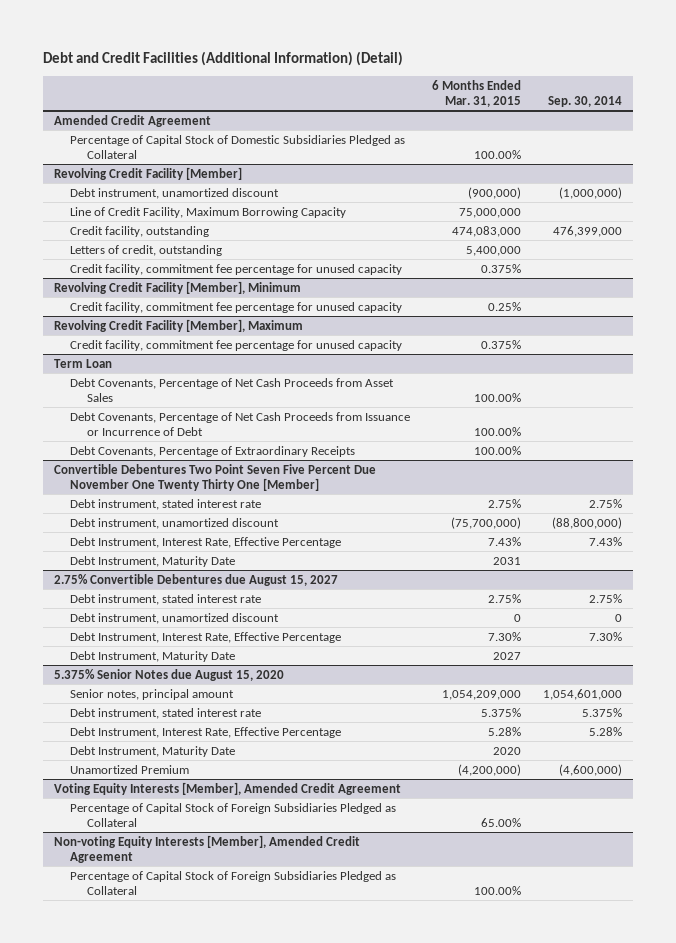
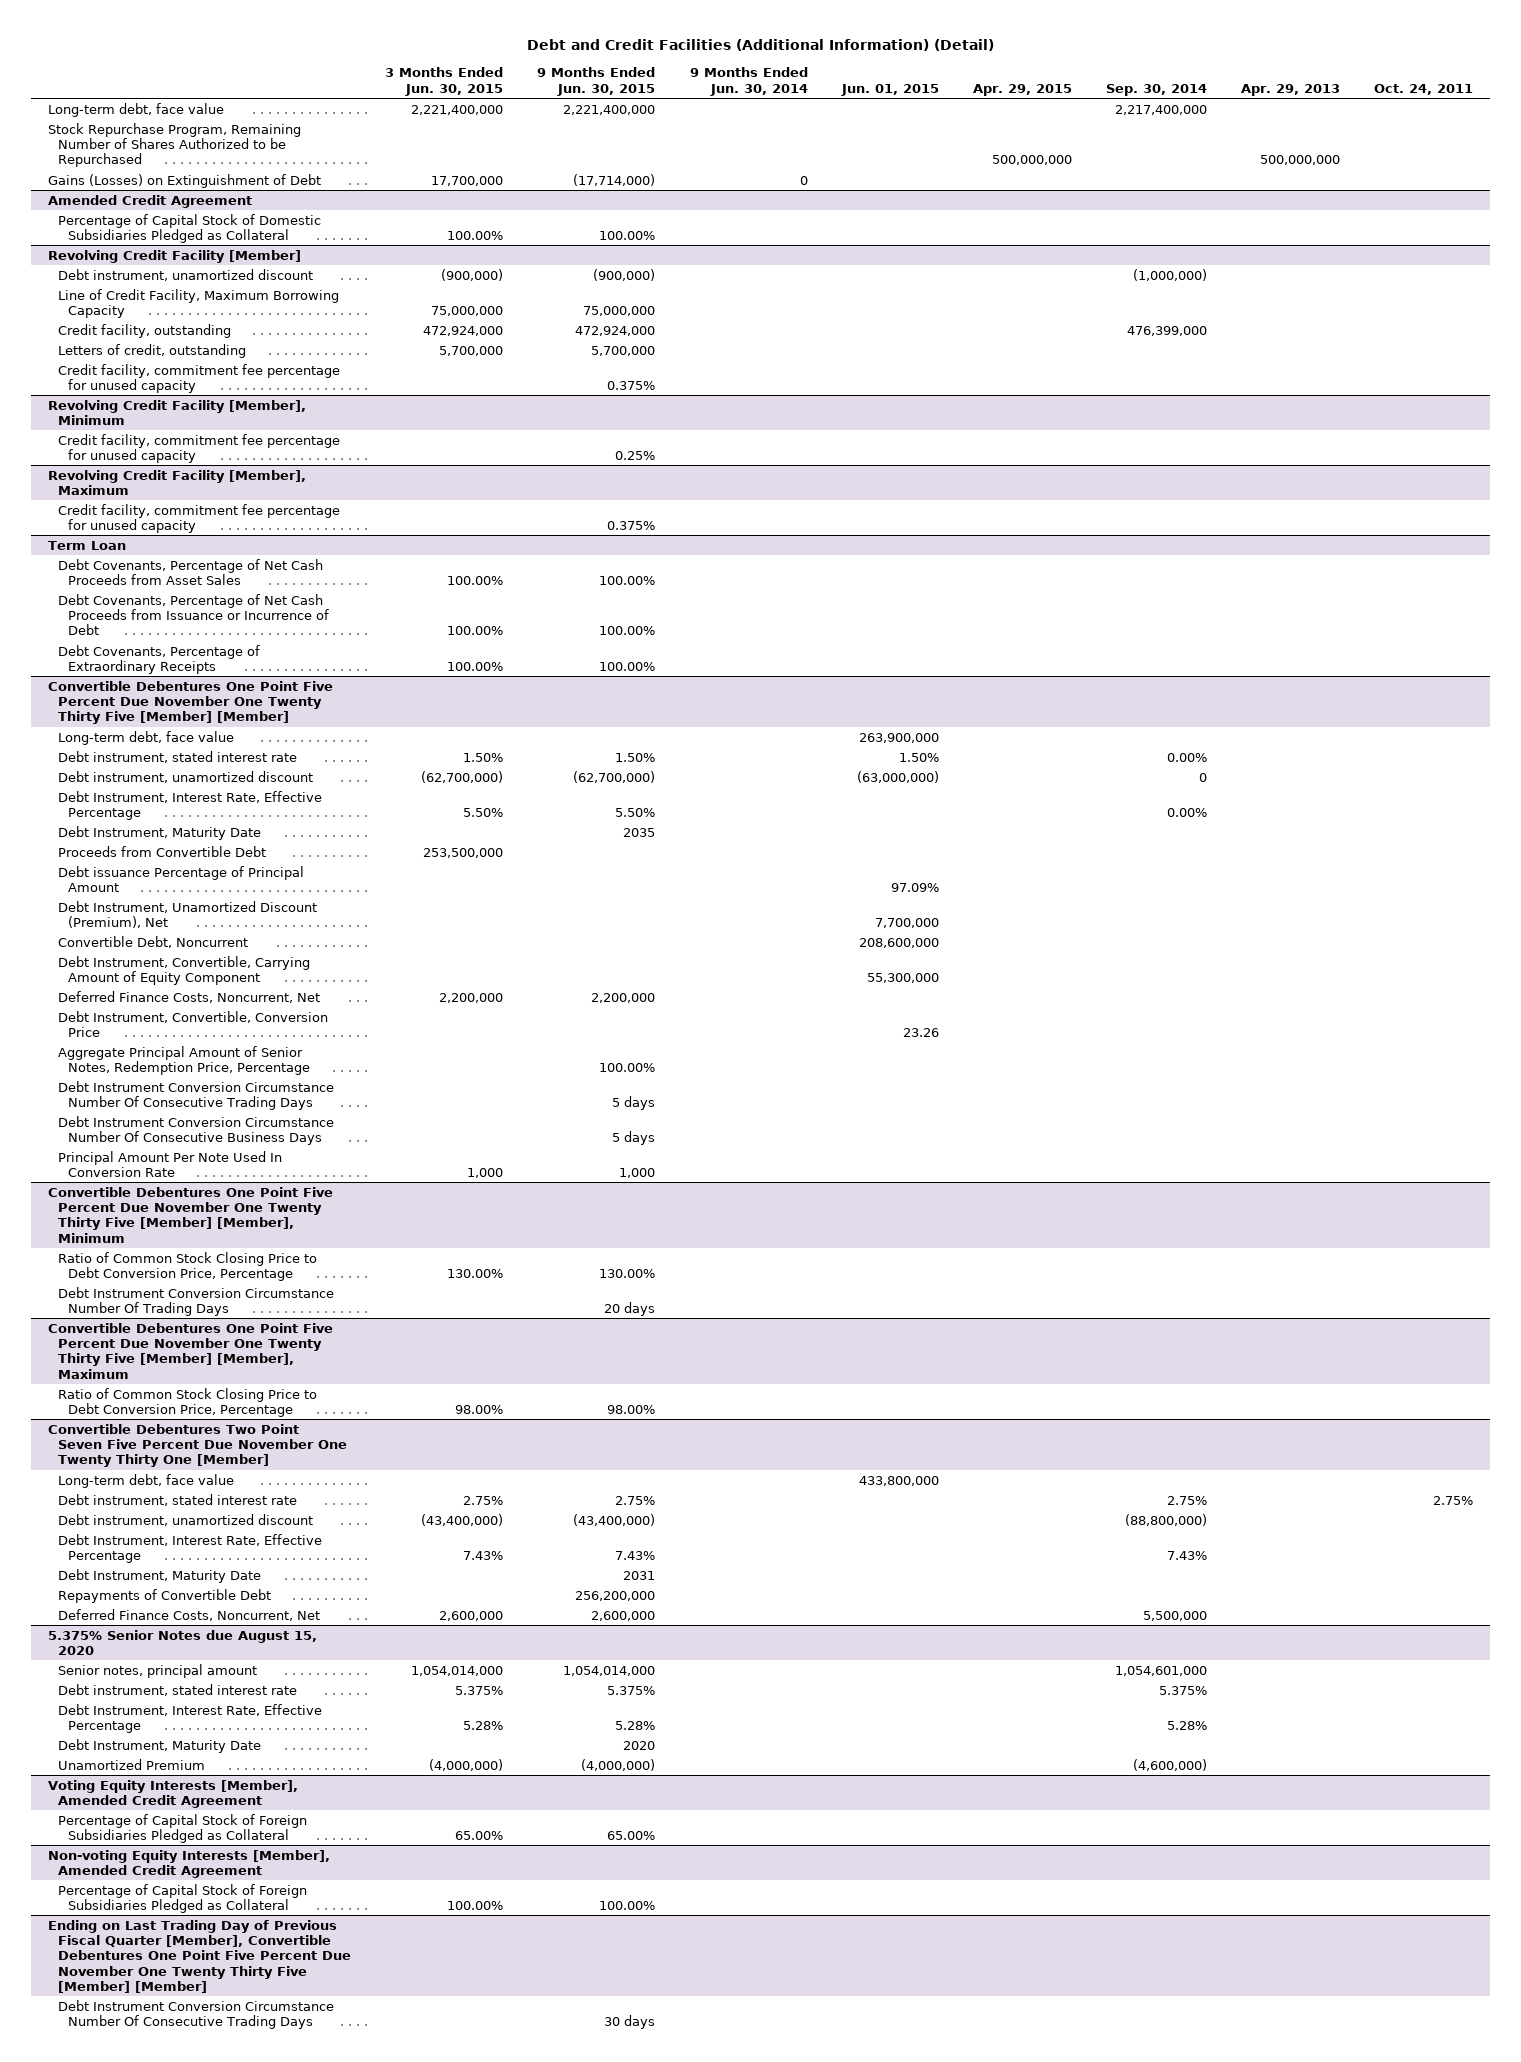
[432,79,522,107] 6 Months Ended Mar. 31, 2015 -> none
none -> [385,67,504,96] 3 Months Ended Jun. 30, 2015
none -> [537,67,656,96] 9 Months Ended Jun. 30, 2015
none -> [689,67,808,96] 9 Months Ended Jun. 30, 2014
none -> [840,83,939,96] Jun. 01, 2015
none -> [972,83,1072,96] Apr. 29, 2015
none -> [1241,83,1341,96] Apr. 29, 2013
none -> [1374,83,1474,95] Oct. 24, 2011
none -> [48,102,225,117] Long-term debt, face value
none -> [48,122,302,168] Stock Repurchase Program, Remaining Number of Shares Authorized to be Repurchased
none -> [48,173,322,188] Gains (Losses) on Extinguishment of Debt
none -> [48,680,334,725] Convertible Debentures One Point Five Percent Due November One Twenty Thirty Five [Member] [Member]
none -> [58,730,235,745] Long-term debt, face value
none -> [58,750,298,763] Debt instrument, stated interest rate
none -> [58,770,314,783] Debt instrument, unamortized discount
none -> [58,790,323,820] Debt Instrument, Interest Rate, Effective Percentage
none -> [58,825,262,840] Debt Instrument, Maturity Date
none -> [58,845,267,857] Proceeds from Convertible Debt
none -> [58,865,305,892] Debt issuance Percentage of Principal Amount
none -> [58,900,318,928] Debt Instrument, Unamortized Discount (Premium), Net
none -> [58,935,249,948] Convertible Debt, Noncurrent
none -> [58,955,311,985] Debt Instrument, Convertible, Carrying Amount of Equity Component
none -> [58,990,321,1003] Deferred Finance Costs, Noncurrent, Net
none -> [58,1010,329,1037] Debt Instrument, Convertible, Conversion Price
none -> [58,1045,311,1075] Aggregate Principal Amount of Senior Notes, Redemption Price, Percentage
none -> [58,1080,335,1110] Debt Instrument Conversion Circumstance Number Of Consecutive Trading Days
none -> [58,1115,335,1145] Debt Instrument Conversion Circumstance Number Of Consecutive Business Days
none -> [58,1150,283,1177] Principal Amount Per Note Used In Conversion Rate
none -> [48,1186,334,1243] Convertible Debentures One Point Five Percent Due November One Twenty Thirty Five [Member] [Member], Minimum
none -> [58,1251,318,1281] Ratio of Common Stock Closing Price to Debt Conversion Price, Percentage
none -> [58,1286,335,1316] Debt Instrument Conversion Circumstance Number Of Trading Days
none -> [48,1322,334,1379] Convertible Debentures One Point Five Percent Due November One Twenty Thirty Five [Member] [Member], Maximum
none -> [58,1387,318,1417] Ratio of Common Stock Closing Price to Debt Conversion Price, Percentage
none -> [58,1473,235,1488] Long-term debt, face value
[53,573,338,586] 2.75% Convertible Debentures due August 15, 2027 -> none
[70,593,262,605] Debt instrument, stated interest rate -> none
[70,612,280,624] Debt instrument, unamortized discount -> none
[70,631,342,643] Debt Instrument, Interest Rate, Effective Percentage -> none
[70,650,236,662] Debt Instrument, Maturity Date -> none
none -> [58,1588,272,1603] Repayments of Convertible Debt
none -> [58,1608,321,1621] Deferred Finance Costs, Noncurrent, Net
none -> [48,1919,352,1993] Ending on Last Trading Day of Previous Fiscal Quarter [Member], Convertible Debentures One Point Five Percent Due November One Twenty Thirty Five [Member] [Member]
none -> [58,1999,335,2029] Debt Instrument Conversion Circumstance Number Of Consecutive Trading Days

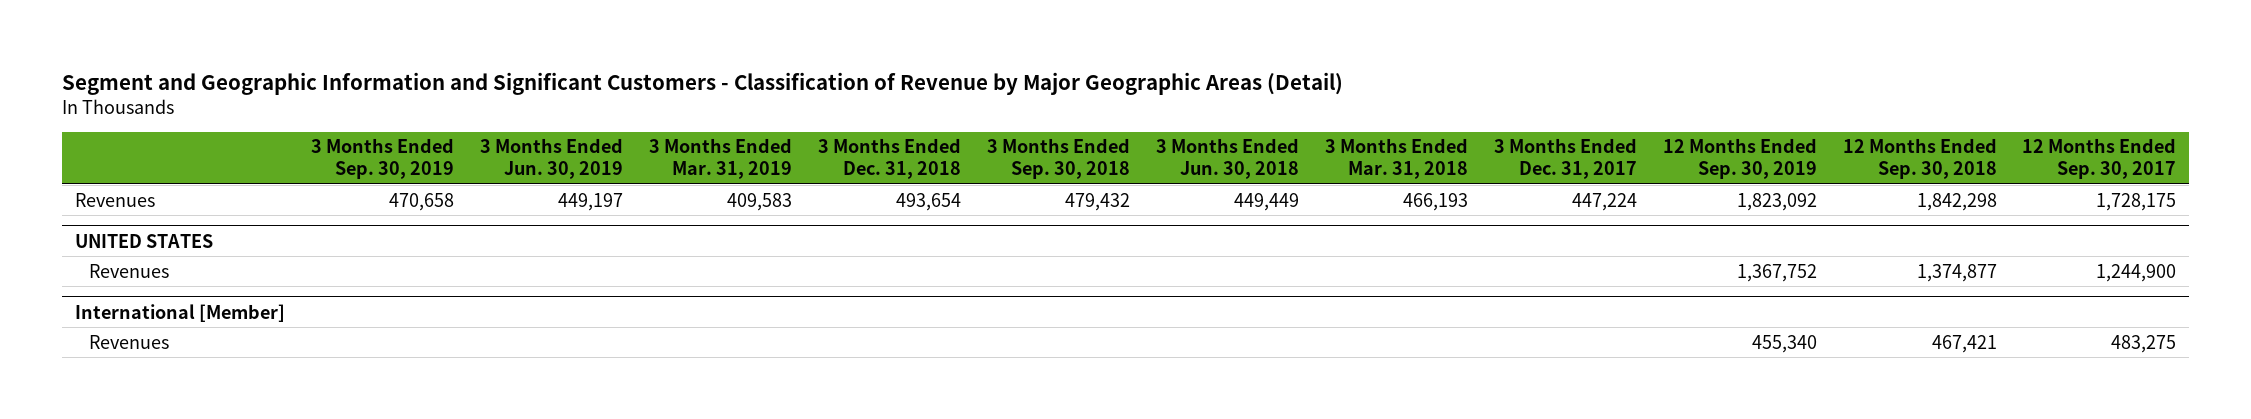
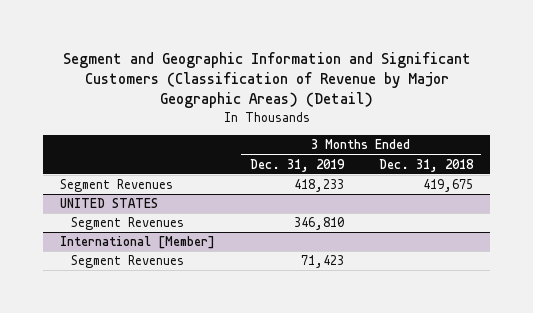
[62,71,1344,95] Segment and Geographic Information and Significant Customers - Classification of Revenue by Major Geographic Areas (Detail) -> [62,51,471,109] Segment and Geographic Information and Significant Customers (Classification of Revenue by Major Geographic Areas) (Detail)
[310,138,454,180] 3 Months Ended Sep. 30, 2019 -> none
[479,138,623,180] 3 Months Ended Jun. 30, 2019 -> none
[648,138,792,180] 3 Months Ended Mar. 31, 2019 -> none
[986,138,1130,180] 3 Months Ended Sep. 30, 2018 -> none
[1155,138,1299,180] 3 Months Ended Jun. 30, 2018 -> none
[1324,138,1468,180] 3 Months Ended Mar. 31, 2018 -> none
[1493,138,1637,180] 3 Months Ended Dec. 31, 2017 -> none
[1662,138,1817,180] 12 Months Ended Sep. 30, 2019 -> none
[1842,138,1997,180] 12 Months Ended Sep. 30, 2018 -> none
[2022,138,2177,180] 12 Months Ended Sep. 30, 2017 -> none
none -> [250,158,346,172] Dec. 31, 2019
[74,192,155,207] Revenues -> [60,179,174,193] Segment Revenues
[895,192,961,211] 493,654 -> [422,179,473,193] 419,675
[88,263,169,278] Revenues -> [71,217,185,231] Segment Revenues
[88,334,169,349] Revenues -> [71,255,185,269] Segment Revenues

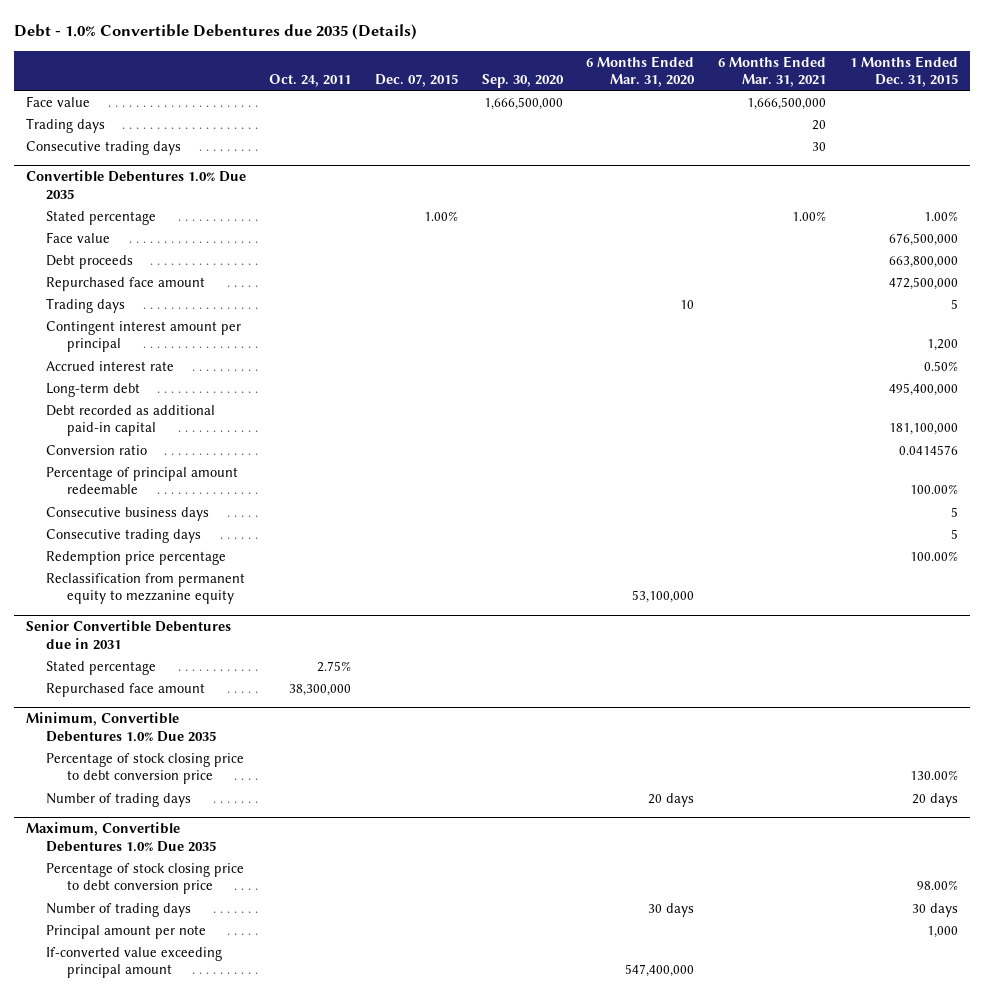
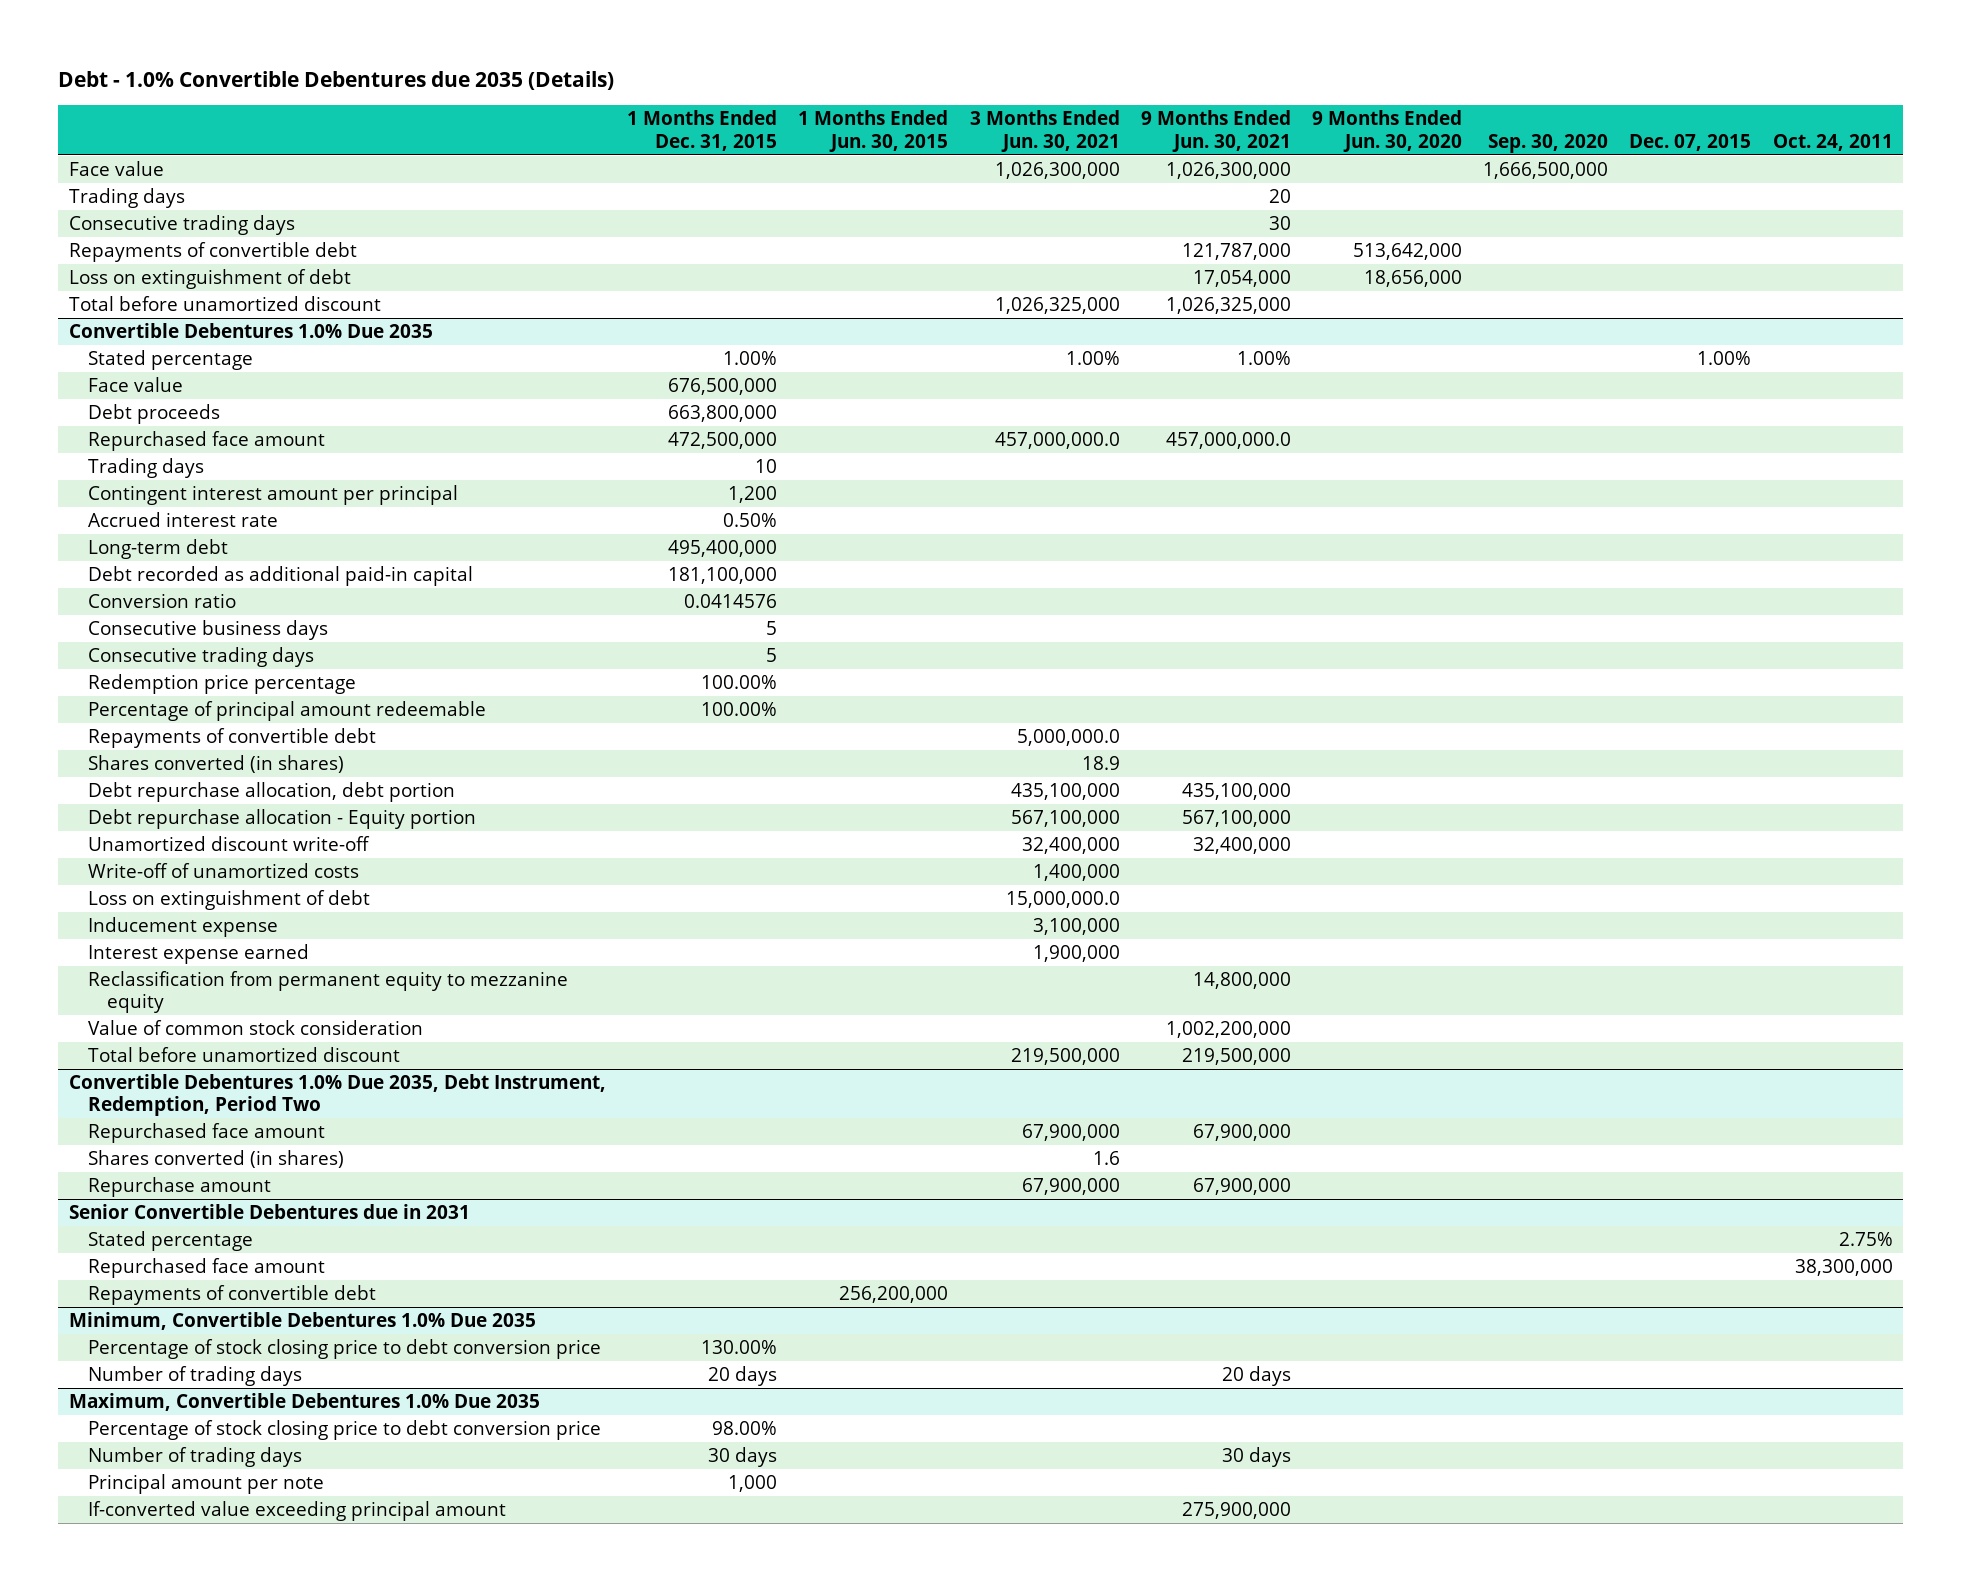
[586,55,696,87] 6 Months Ended Mar. 31, 2020 -> none
[718,55,827,87] 6 Months Ended Mar. 31, 2021 -> none
none -> [798,110,949,152] 1 Months Ended Jun. 30, 2015
none -> [969,110,1120,152] 3 Months Ended Jun. 30, 2021
none -> [1140,110,1291,152] 9 Months Ended Jun. 30, 2021
none -> [1312,110,1463,152] 9 Months Ended Jun. 30, 2020
none -> [68,242,357,263] Repayments of convertible debt
none -> [68,269,351,290] Loss on extinguishment of debt
none -> [68,296,381,312] Total before unamortized discount
[950,298,958,309] 5 -> [755,459,778,474] 10
[46,466,239,494] Percentage of principal amount redeemable -> [88,701,487,722] Percentage of principal amount redeemable
none -> [88,728,377,749] Repayments of convertible debt
none -> [88,755,345,774] Shares converted (in shares)
none -> [88,782,456,803] Debt repurchase allocation, debt portion
none -> [88,809,477,830] Debt repurchase allocation - Equity portion
none -> [88,836,371,852] Unamortized discount write-off
none -> [88,863,360,879] Write-off of unamortized costs
none -> [88,890,371,911] Loss on extinguishment of debt
none -> [88,917,279,938] Inducement expense
none -> [88,944,310,965] Interest expense earned
none -> [88,1020,424,1036] Value of common stock consideration
none -> [88,1047,401,1063] Total before unamortized discount
none -> [68,1074,606,1117] Convertible Debentures 1.0% Due 2035, Debt Instrument, Redemption, Period Two
none -> [88,1123,326,1144] Repurchased face amount
none -> [88,1150,345,1169] Shares converted (in shares)
none -> [88,1177,272,1198] Repurchase amount
none -> [88,1285,377,1306] Repayments of convertible debt

